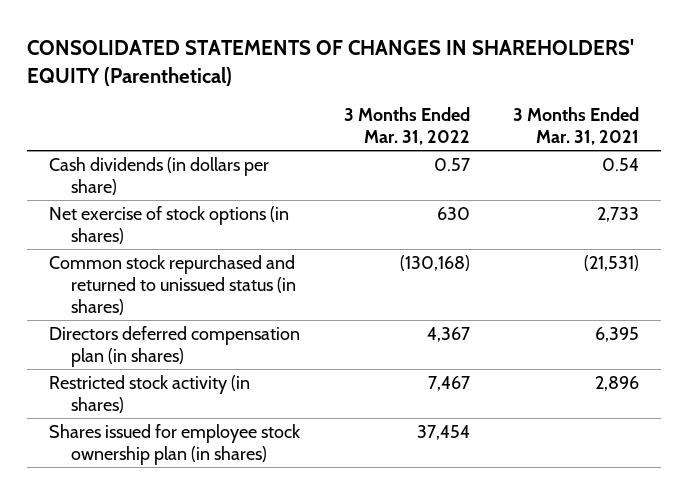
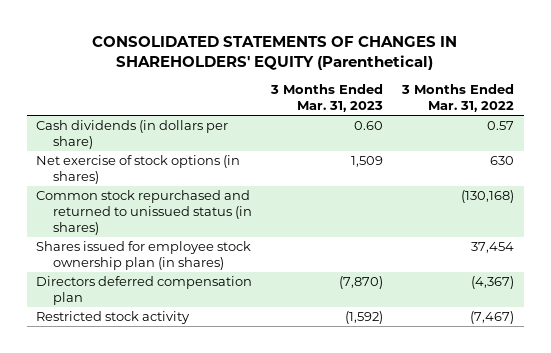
[513,106,640,145] 3 Months Ended Mar. 31, 2021 -> none
none -> [270,84,384,113] 3 Months Ended Mar. 31, 2023
[49,325,301,367] Directors deferred compensation plan (in shares) -> none
[49,374,251,413] Restricted stock activity (in shares) -> none
none -> [36,276,253,305] Directors deferred compensation plan
none -> [36,311,191,325] Restricted stock activity

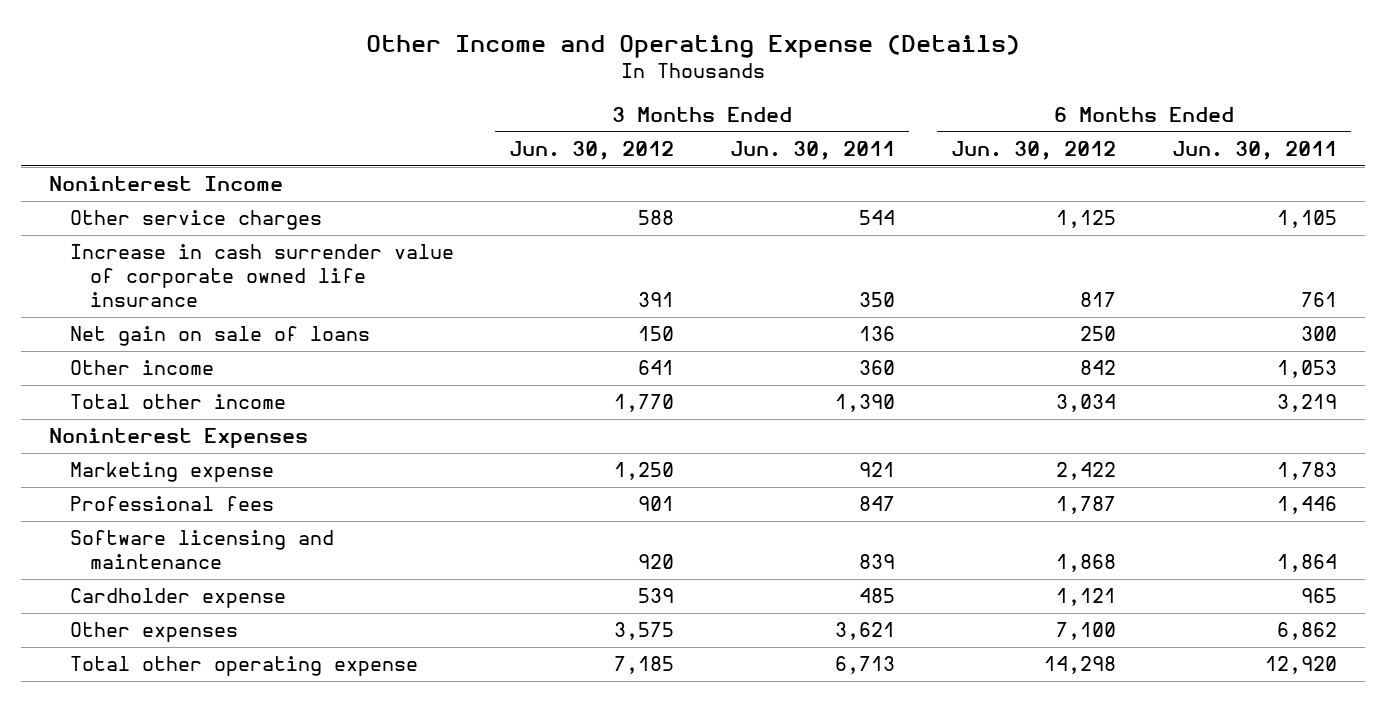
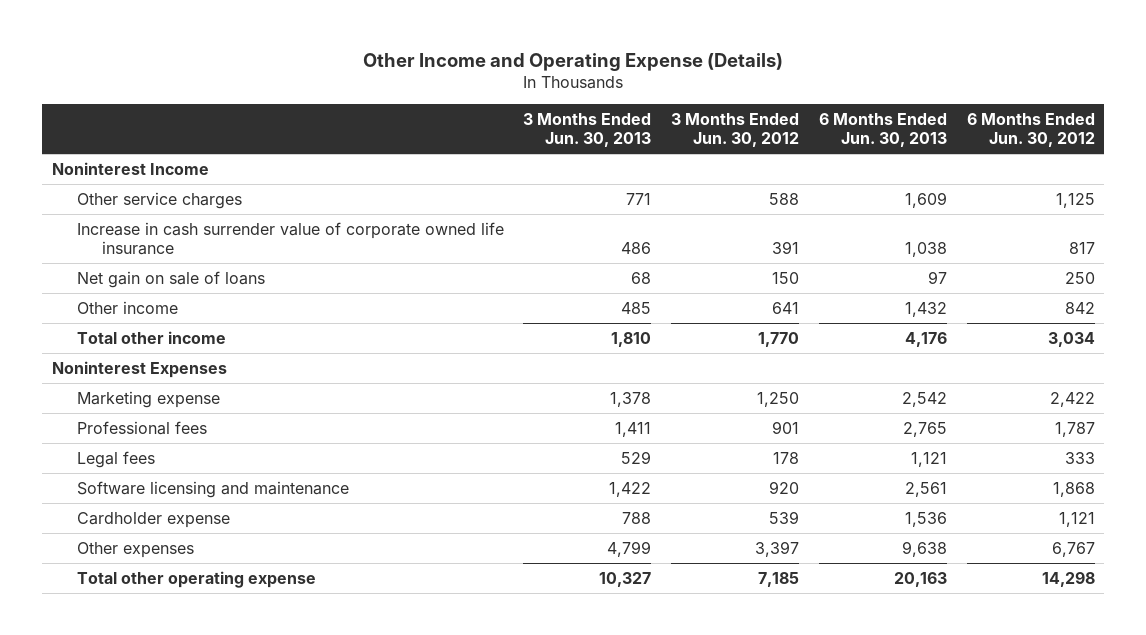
[730,140,896,160] Jun. 30, 2011 -> none
[1171,140,1337,160] Jun. 30, 2011 -> none
none -> [523,113,652,148] 3 Months Ended Jun. 30, 2013
none -> [818,113,947,148] 6 Months Ended Jun. 30, 2013
none -> [76,450,155,468] Legal fees
[614,622,675,641] 3,575 -> [755,540,800,557] 3,397
[1055,622,1116,641] 7,100 -> [1051,541,1095,557] 6,767

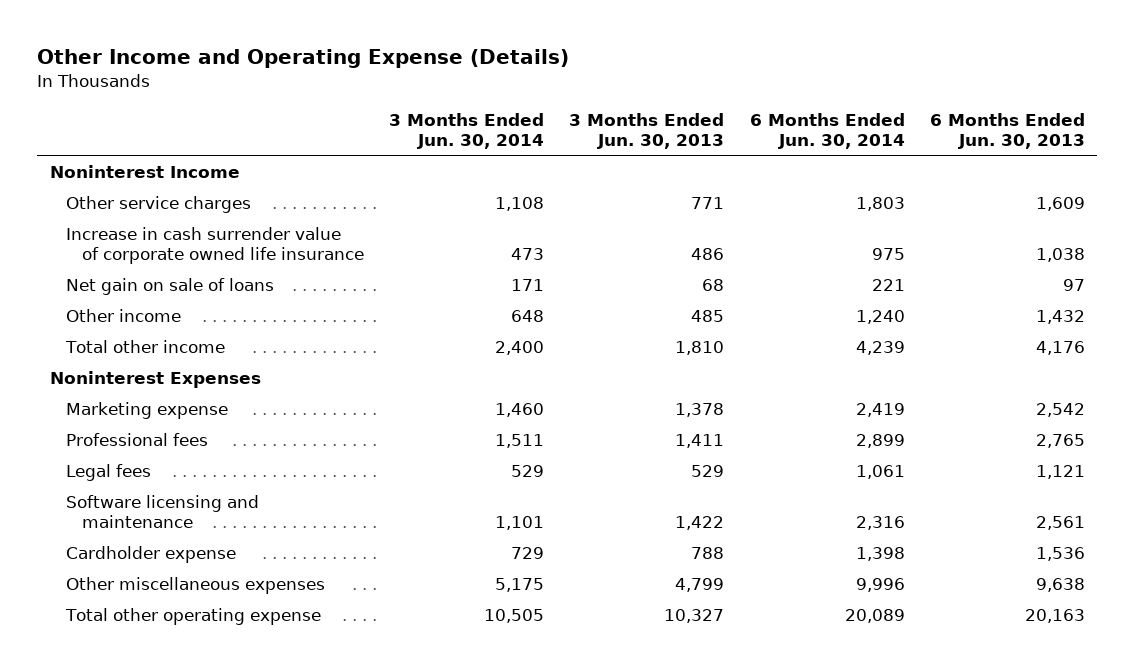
[671,113,800,148] 3 Months Ended Jun. 30, 2012 -> none
[966,113,1095,148] 6 Months Ended Jun. 30, 2012 -> none
none -> [389,112,545,150] 3 Months Ended Jun. 30, 2014
none -> [749,112,905,150] 6 Months Ended Jun. 30, 2014
[76,541,194,558] Other expenses -> [66,576,326,594] Other miscellaneous expenses

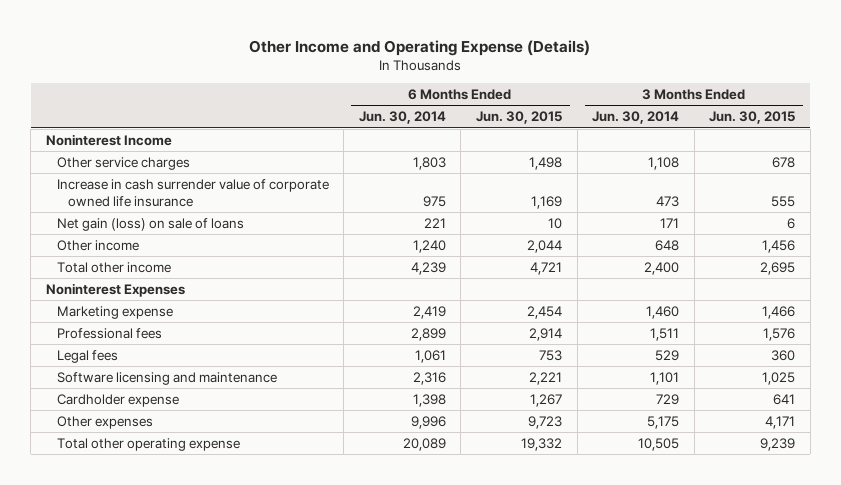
[569,112,725,150] 3 Months Ended Jun. 30, 2013 -> none
[929,112,1085,150] 6 Months Ended Jun. 30, 2013 -> none
none -> [476,111,563,125] Jun. 30, 2015
none -> [709,111,796,125] Jun. 30, 2015
[66,277,275,295] Net gain on sale of loans -> [56,217,244,231] Net gain (loss) on sale of loans
[66,576,326,594] Other miscellaneous expenses -> [56,415,153,429] Other expenses

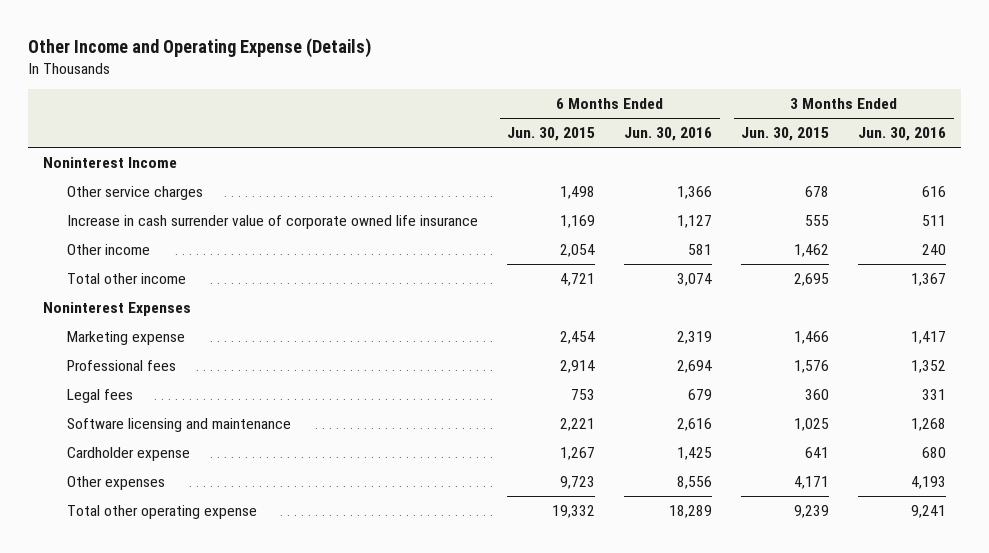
[358,111,446,125] Jun. 30, 2014 -> none
[592,111,680,125] Jun. 30, 2014 -> none
none -> [624,127,713,142] Jun. 30, 2016
none -> [858,127,947,142] Jun. 30, 2016
[56,217,244,231] Net gain (loss) on sale of loans -> none
[527,239,563,253] 2,044 -> [560,244,596,258] 2,054
[762,239,796,253] 1,456 -> [794,244,830,258] 1,462

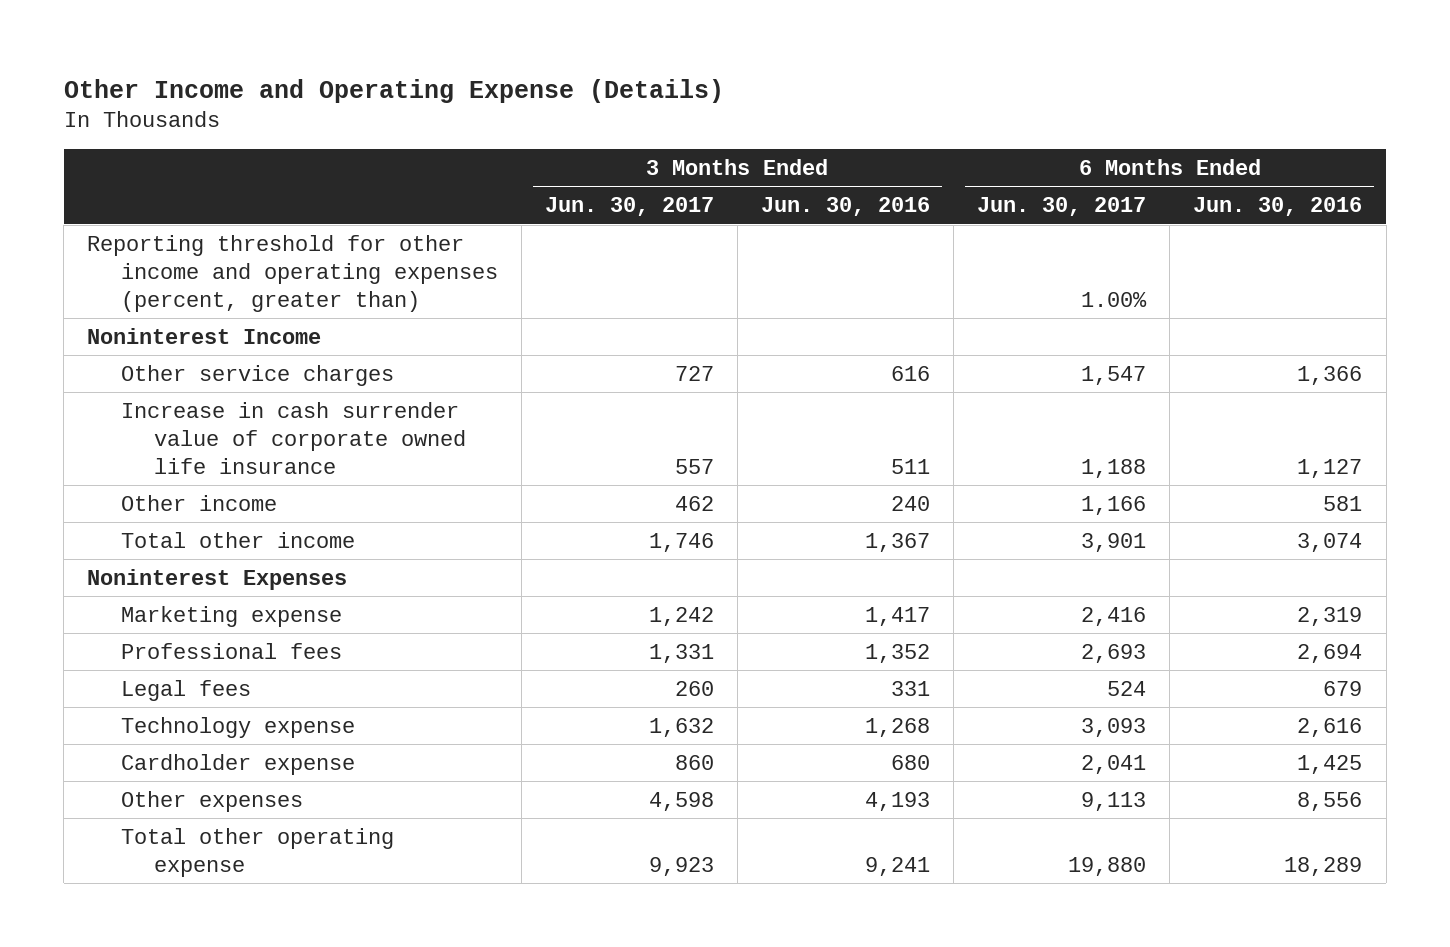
[507,127,596,142] Jun. 30, 2015 -> none
[741,127,830,142] Jun. 30, 2015 -> none
none -> [544,197,714,217] Jun. 30, 2017
none -> [977,197,1147,217] Jun. 30, 2017
none -> [87,234,498,312] Reporting threshold for other income and operating expenses (percent, greater than)
[67,418,292,433] Software licensing and maintenance -> [120,716,355,738] Technology expense

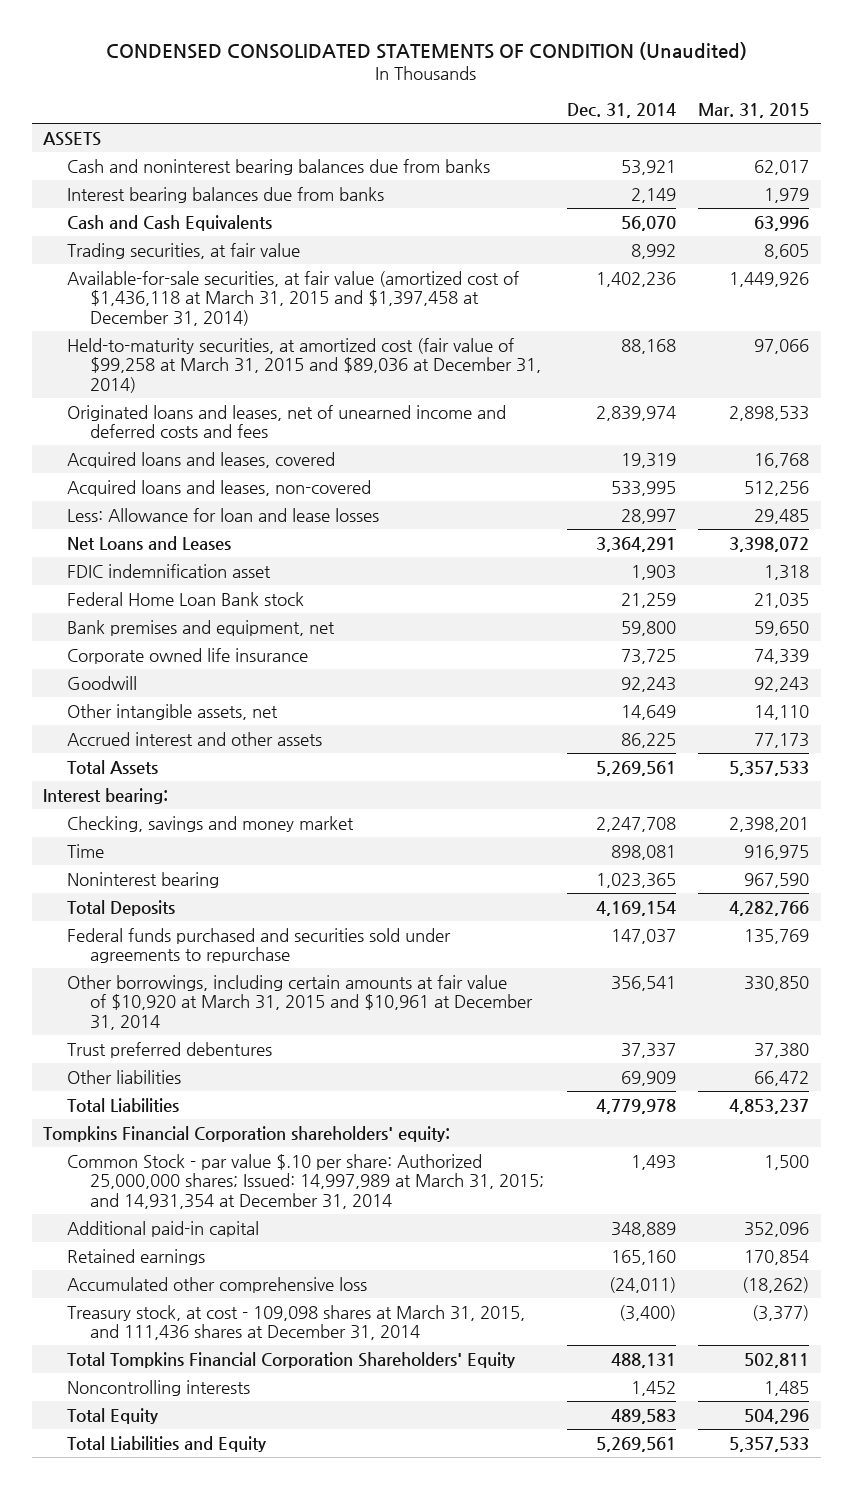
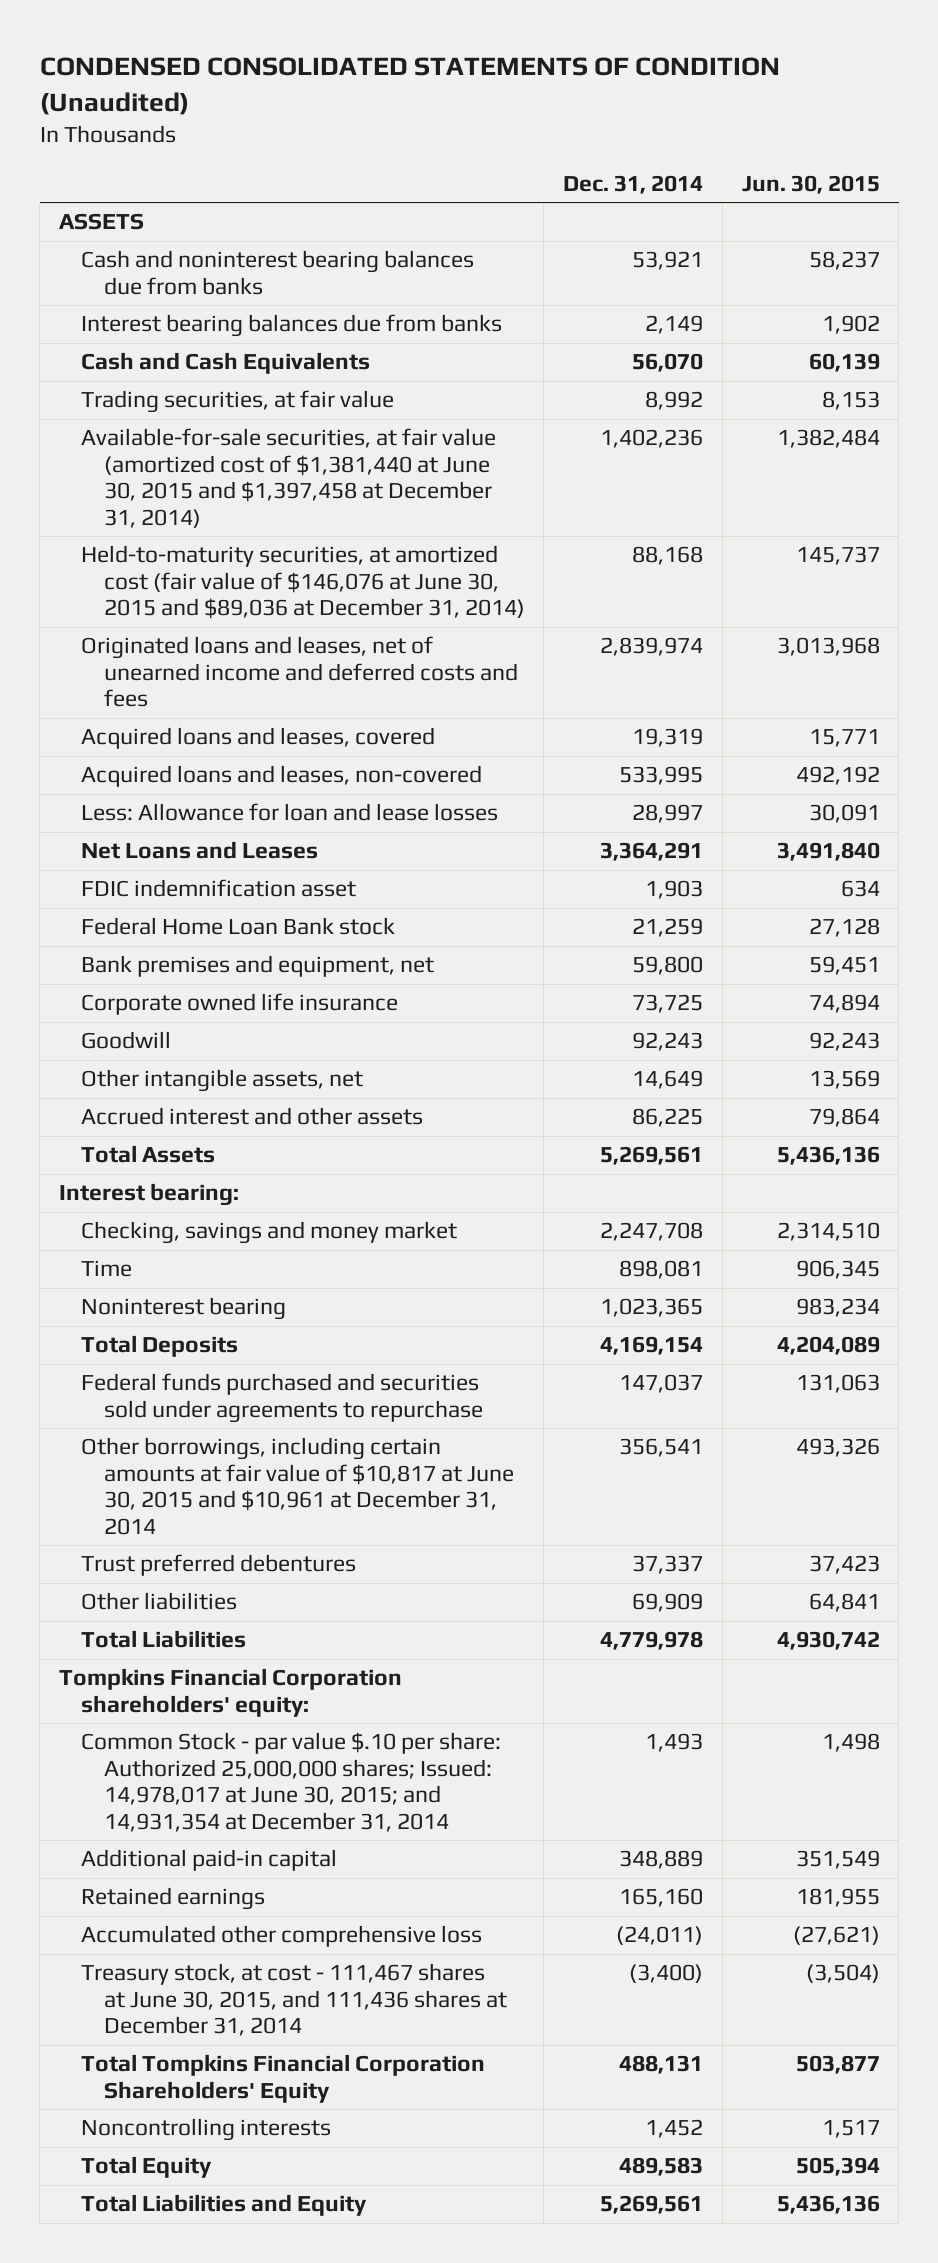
[698,103,810,119] Mar. 31, 2015 -> none
none -> [741,174,880,194] Jun. 30, 2015
[66,270,519,326] Available-for-sale securities, at fair value (amortized cost of $1,436,118 at March 31, 2015 and $1,397,458 at December 31, 2014) -> [81,428,497,528] Available-for-sale securities, at fair value (amortized cost of $1,381,440 at June 30, 2015 and $1,397,458 at December 31, 2014)
[66,337,542,393] Held-to-maturity securities, at amortized cost (fair value of $99,258 at March 31, 2015 and $89,036 at December 31, 2014) -> [81,545,525,620] Held-to-maturity securities, at amortized cost (fair value of $146,076 at June 30, 2015 and $89,036 at December 31, 2014)
[66,974,534,1030] Other borrowings, including certain amounts at fair value of $10,920 at March 31, 2015 and $10,961 at December 31, 2014 -> [81,1437,514,1535] Other borrowings, including certain amounts at fair value of $10,817 at June 30, 2015 and $10,961 at December 31, 2014
[66,1153,545,1209] Common Stock - par value $.10 per share: Authorized 25,000,000 shares; Issued: 14,997,989 at March 31, 2015; and 14,931,354 at December 31, 2014 -> [81,1732,502,1832] Common Stock - par value $.10 per share: Authorized 25,000,000 shares; Issued: 14,978,017 at June 30, 2015; and 14,931,354 at December 31, 2014
[66,1304,525,1341] Treasury stock, at cost - 109,098 shares at March 31, 2015, and 111,436 shares at December 31, 2014 -> [81,1963,507,2037] Treasury stock, at cost - 111,467 shares at June 30, 2015, and 111,436 shares at December 31, 2014

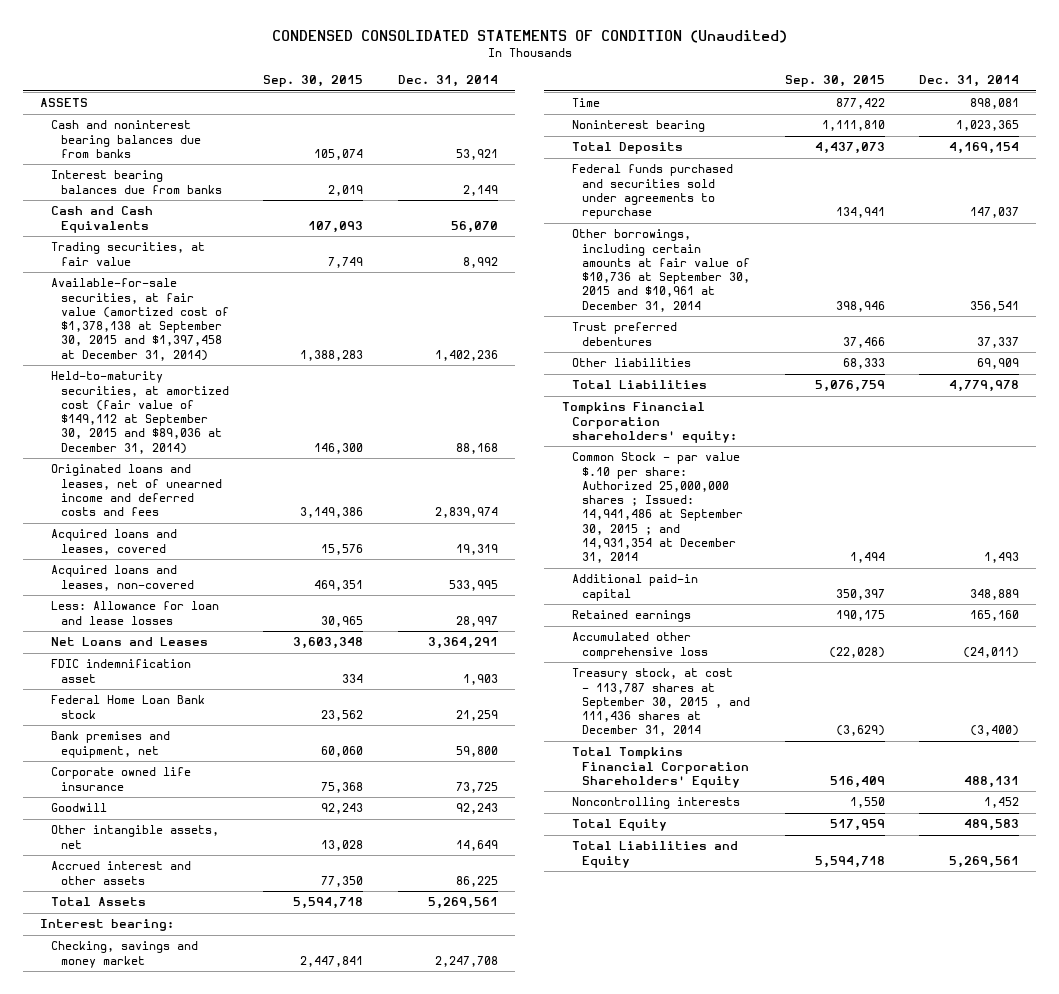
[741,174,880,194] Jun. 30, 2015 -> none
none -> [263,75,364,88] Sep. 30, 2015
[81,428,497,528] Available-for-sale securities, at fair value (amortized cost of $1,381,440 at June 30, 2015 and $1,397,458 at December 31, 2014) -> [50,278,230,361] Available-for-sale securities, at fair value (amortized cost of $1,378,138 at September 30, 2015 and $1,397,458 at December 31, 2014)
[81,545,525,620] Held-to-maturity securities, at amortized cost (fair value of $146,076 at June 30, 2015 and $89,036 at December 31, 2014) -> [50,371,230,454] Held-to-maturity securities, at amortized cost (fair value of $149,112 at September 30, 2015 and $89,036 at December 31, 2014)
[81,1437,514,1535] Other borrowings, including certain amounts at fair value of $10,817 at June 30, 2015 and $10,961 at December 31, 2014 -> [571,229,751,312] Other borrowings, including certain amounts at fair value of $10,736 at September 30, 2015 and $10,961 at December 31, 2014
[81,1732,502,1832] Common Stock - par value $.10 per share: Authorized 25,000,000 shares; Issued: 14,978,017 at June 30, 2015; and 14,931,354 at December 31, 2014 -> [571,452,744,564] Common Stock - par value $.10 per share: Authorized 25,000,000 shares ; Issued: 14,941,486 at September 30, 2015 ; and 14,931,354 at December 31, 2014
[81,1963,507,2037] Treasury stock, at cost - 111,467 shares at June 30, 2015, and 111,436 shares at December 31, 2014 -> [571,668,751,737] Treasury stock, at cost - 113,787 shares at September 30, 2015 , and 111,436 shares at December 31, 2014

